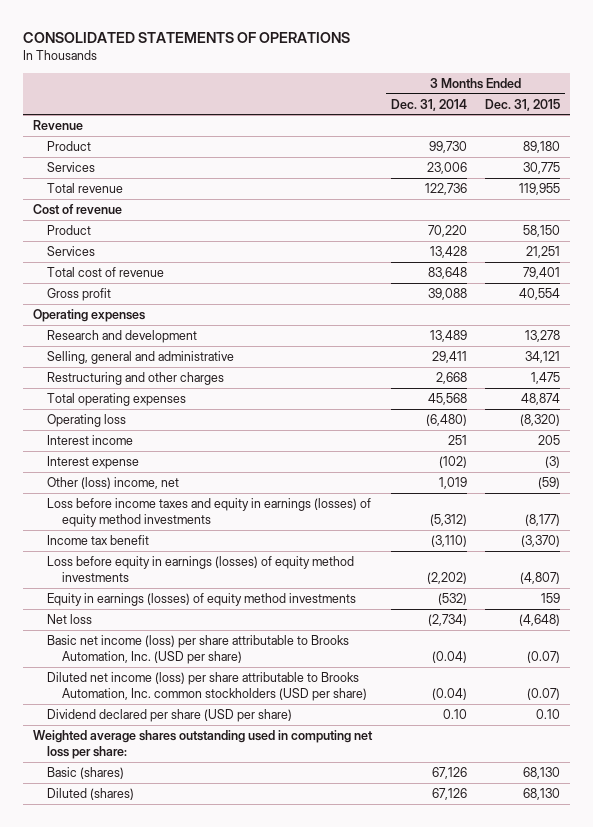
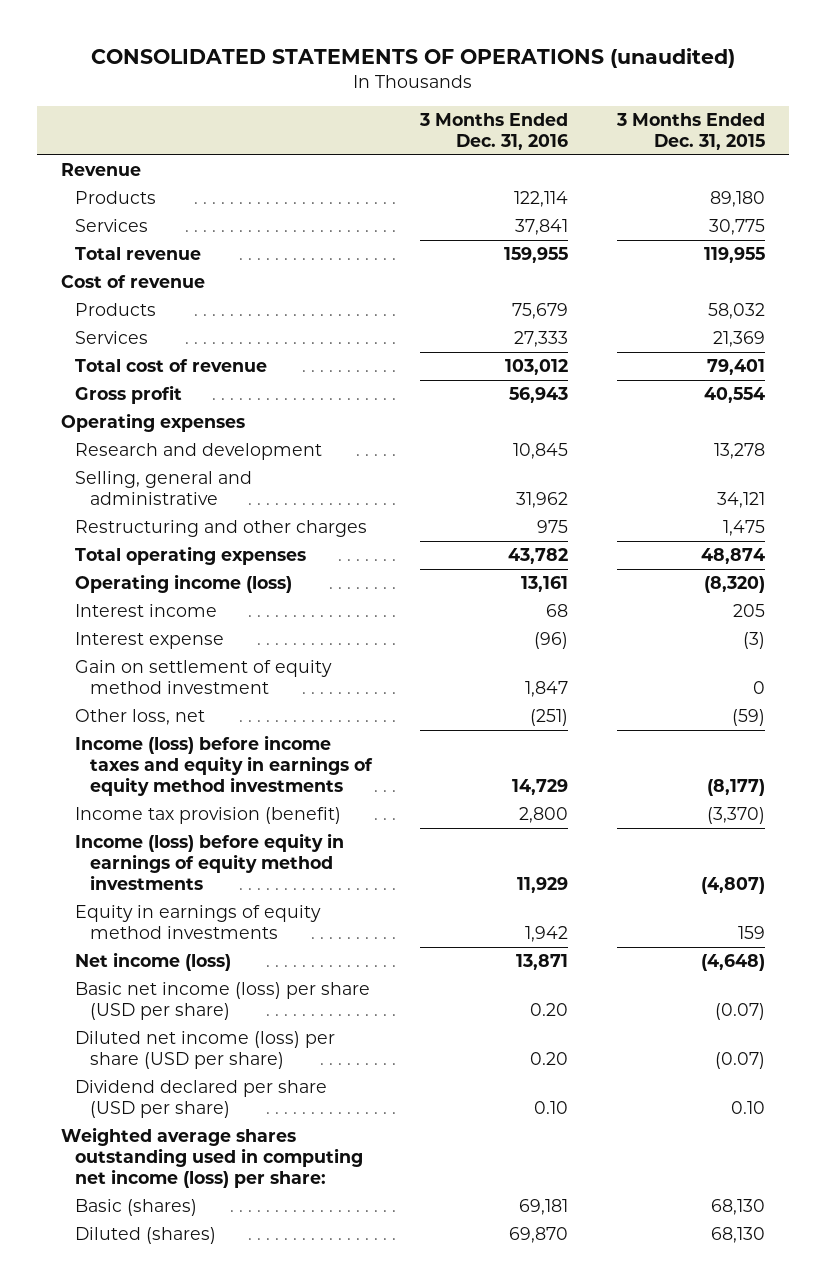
[23,32,351,44] CONSOLIDATED STATEMENTS OF OPERATIONS -> [91,48,736,69] CONSOLIDATED STATEMENTS OF OPERATIONS (unaudited)
[390,98,467,111] Dec. 31, 2014 -> none
none -> [419,113,569,150] 3 Months Ended Dec. 31, 2016
[47,140,92,151] Product -> [75,191,157,205] Products
[47,224,92,235] Product -> [75,303,157,317] Products
[523,224,561,237] 58,150 -> [707,303,765,320] 58,032
[526,245,561,258] 21,251 -> [712,331,765,348] 21,369
[47,413,127,427] Operating loss -> [75,574,293,594] Operating income (loss)
none -> [75,660,333,694] Gain on settlement of equity method investment
[47,476,180,489] Other (loss) income, net -> [75,709,206,726] Other loss, net
[47,497,372,527] Loss before income taxes and equity in earnings (losses) of equity method investments -> [75,735,373,796] Income (loss) before income taxes and equity in earnings of equity method investments
[47,534,150,545] Income tax benefit -> [75,807,342,825] Income tax provision (benefit)
[47,555,355,582] Loss before equity in earnings (losses) of equity method investments -> [75,833,345,890] Income (loss) before equity in earnings of equity method investments
[47,592,357,606] Equity in earnings (losses) of equity method investments -> [75,905,322,939] Equity in earnings of equity method investments
[47,613,93,624] Net loss -> [75,952,232,972] Net income (loss)
[47,634,350,664] Basic net income (loss) per share attributable to Brooks Automation, Inc. (USD per share) -> [75,982,371,1020] Basic net income (loss) per share (USD per share)
[47,671,367,701] Diluted net income (loss) per share attributable to Brooks Automation, Inc. common stockholders (USD per share) -> [75,1031,336,1069] Diluted net income (loss) per share (USD per share)
[32,729,373,759] Weighted average shares outstanding used in computing net loss per share: -> [61,1127,364,1188] Weighted average shares outstanding used in computing net income (loss) per share:

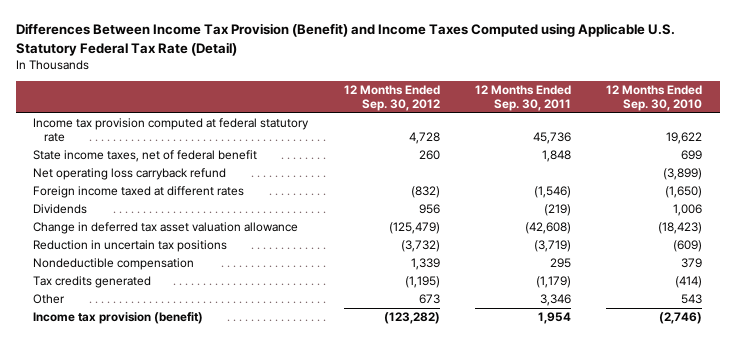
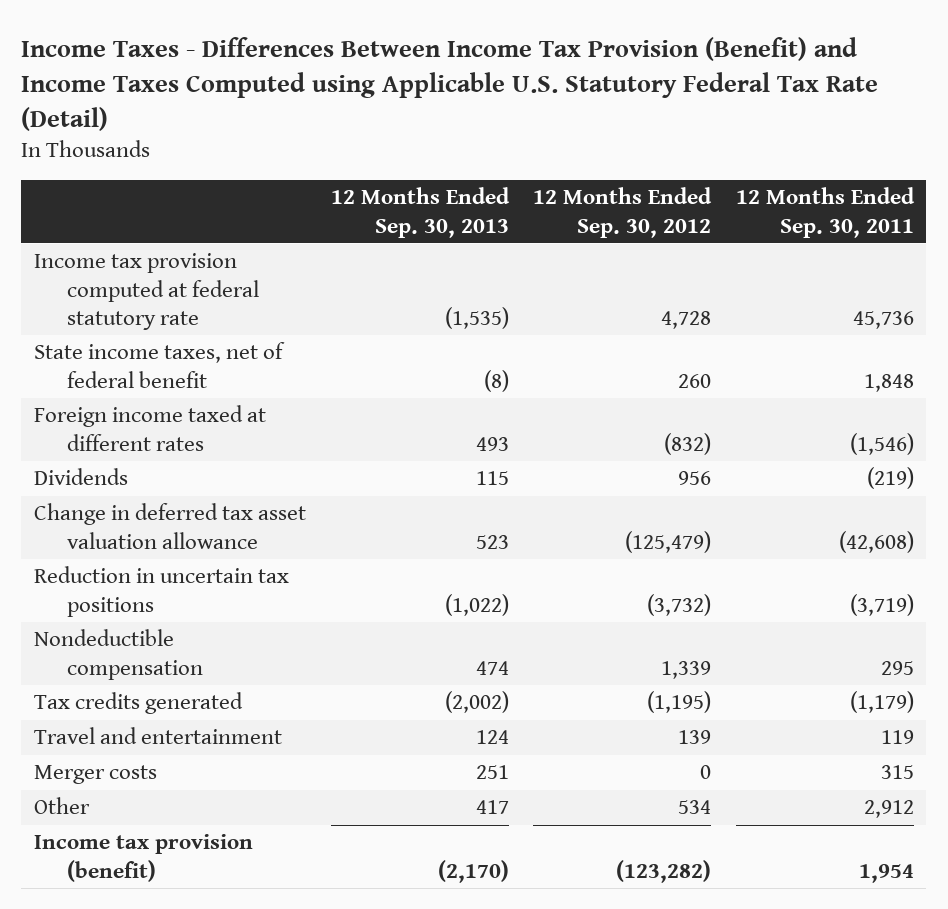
[15,23,675,56] Differences Between Income Tax Provision (Benefit) and Income Taxes Computed using Applicable U.S. Statutory Federal Tax Rate (Detail) -> [21,36,879,131] Income Taxes - Differences Between Income Tax Provision (Benefit) and Income Taxes Computed using Applicable U.S. Statutory Federal Tax Rate (Detail)
[606,84,703,111] 12 Months Ended Sep. 30, 2010 -> none
none -> [330,187,510,238] 12 Months Ended Sep. 30, 2013
[33,168,227,181] Net operating loss carryback refund -> none
none -> [33,727,282,745] Travel and entertainment
none -> [33,765,157,785] Merger costs
[418,294,440,305] 673 -> [678,800,712,815] 534
[540,294,572,307] 3,346 -> [864,800,915,819] 2,912

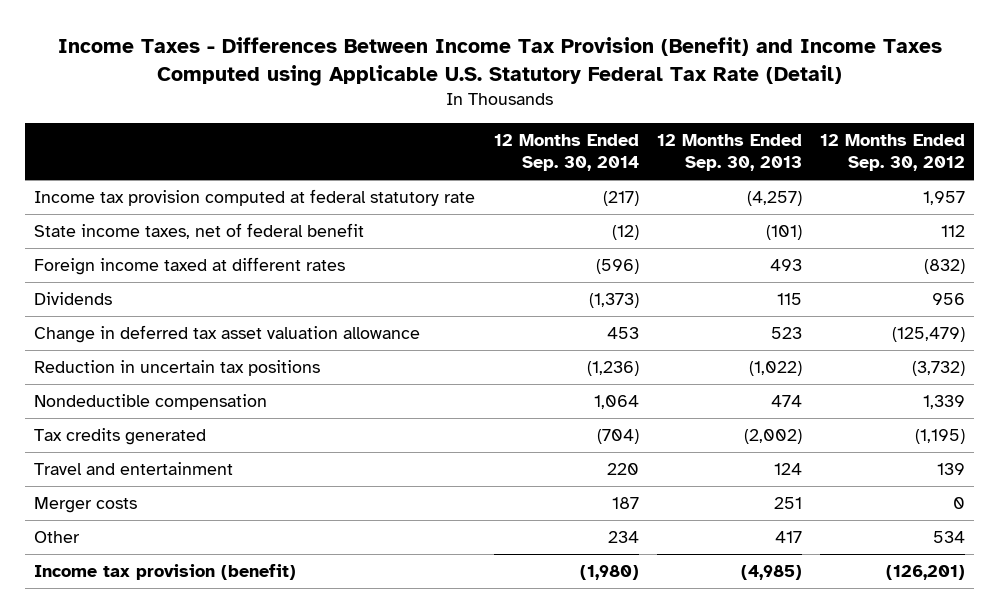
[736,187,916,238] 12 Months Ended Sep. 30, 2011 -> none
none -> [493,134,639,172] 12 Months Ended Sep. 30, 2014
[444,306,509,329] (1,535) -> [747,190,803,206] (4,257)
[661,310,712,329] 4,728 -> [923,190,966,205] 1,957
[483,369,509,392] (8) -> [766,224,803,240] (101)
[678,373,712,388] 260 -> [941,224,966,237] 112
[437,859,509,883] (2,170) -> [741,564,803,580] (4,985)
[616,859,712,883] (123,282) -> [886,564,966,580] (126,201)

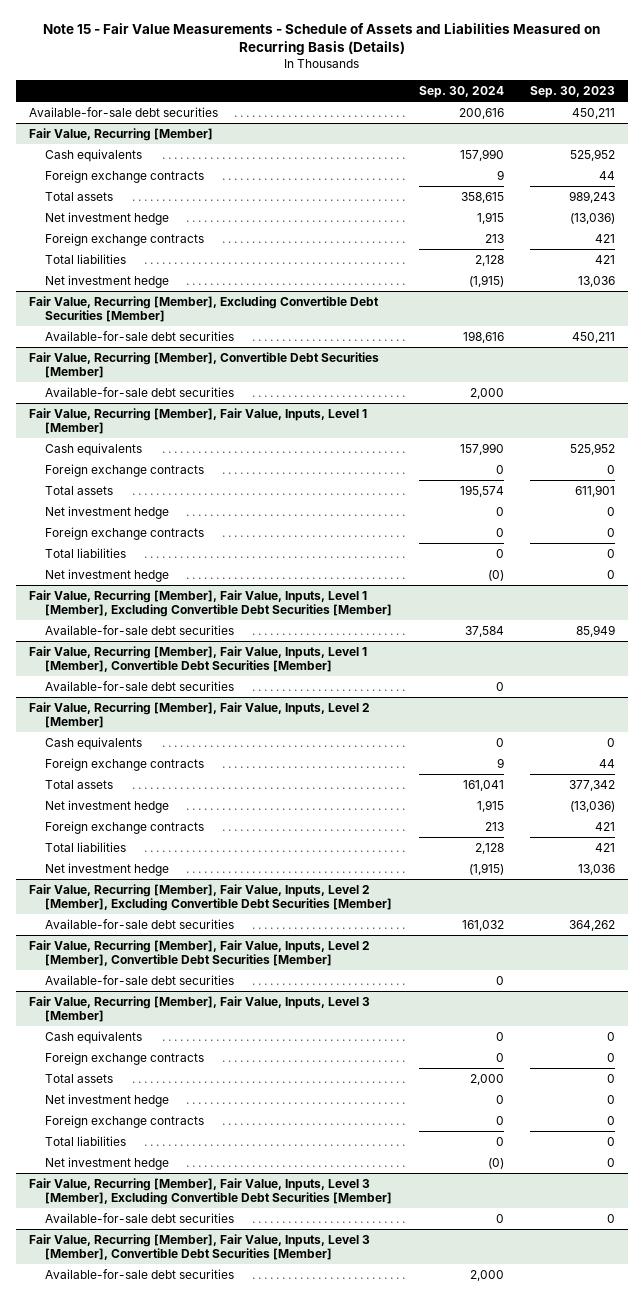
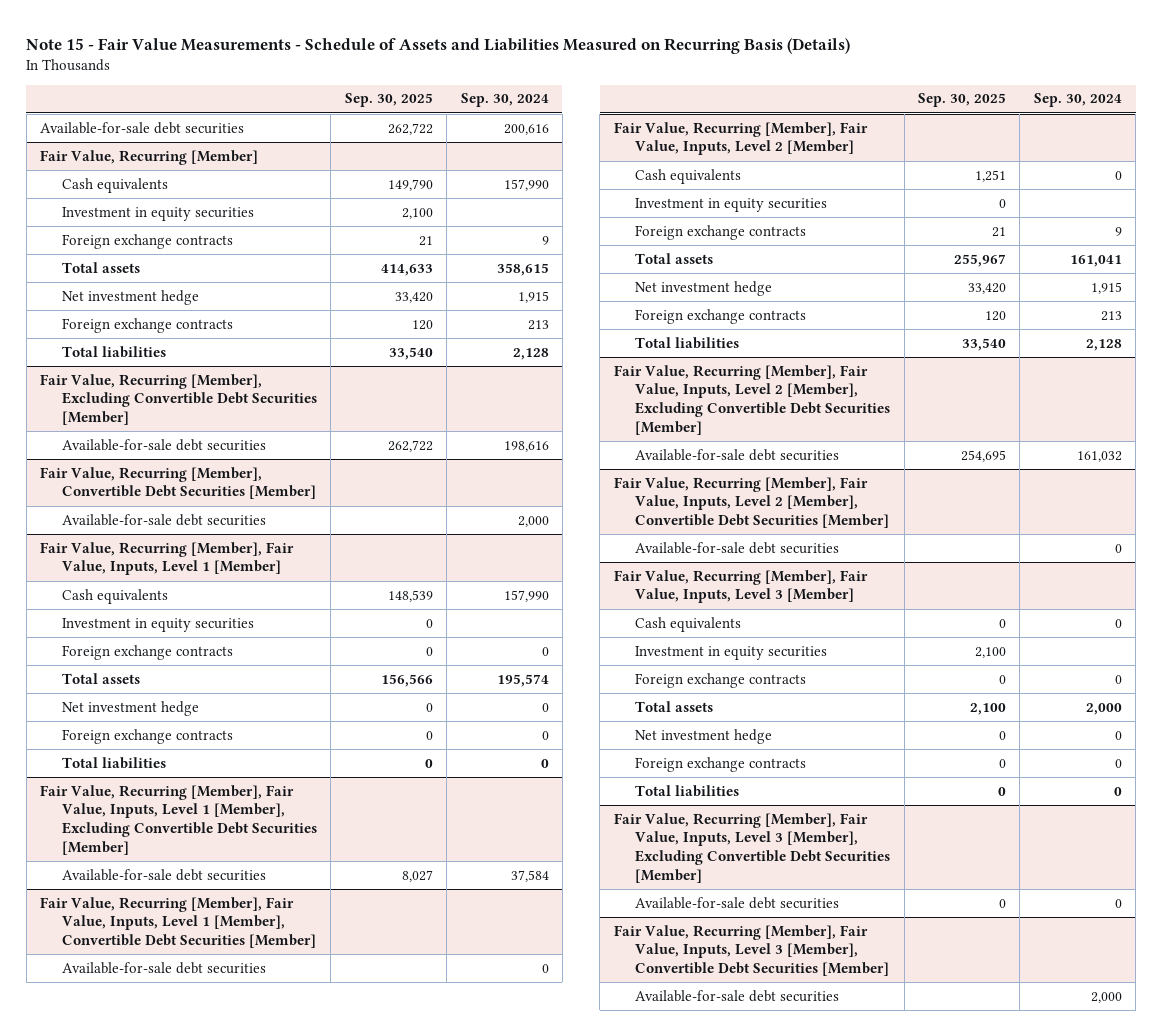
[529,85,615,98] Sep. 30, 2023 -> none
none -> [344,93,433,108] Sep. 30, 2025
none -> [61,206,254,221] Investment in equity securities
[45,274,170,288] Net investment hedge -> none
none -> [61,617,254,632] Investment in equity securities
[45,568,170,582] Net investment hedge -> none
none -> [635,197,828,212] Investment in equity securities
[45,862,170,876] Net investment hedge -> none
none -> [635,645,828,660] Investment in equity securities
[45,1156,170,1170] Net investment hedge -> none

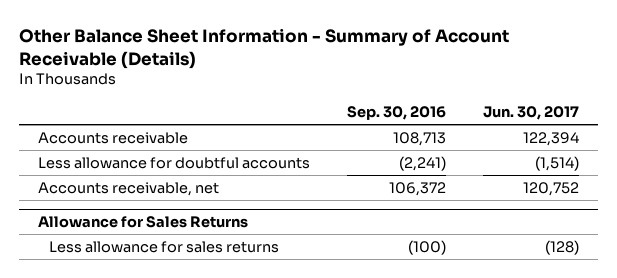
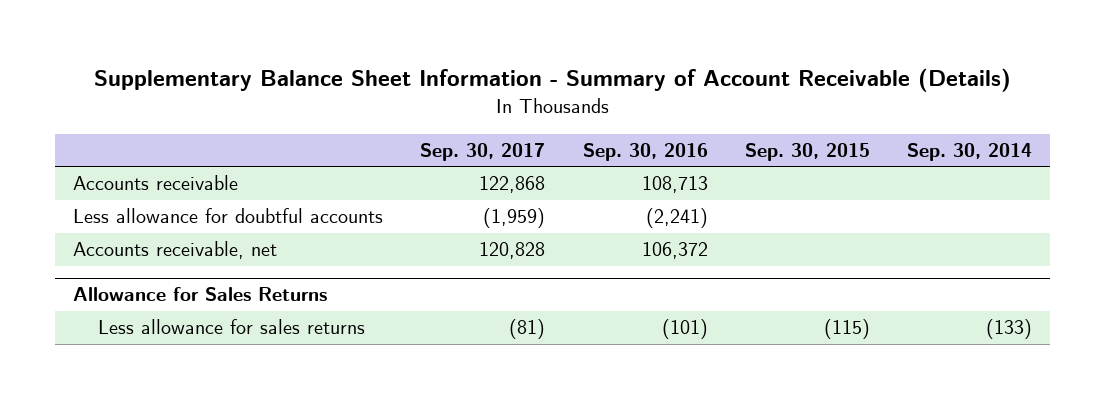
[18,27,509,69] Other Balance Sheet Information - Summary of Account Receivable (Details) -> [93,68,1011,93] Supplementary Balance Sheet Information - Summary of Account Receivable (Details)
[483,106,580,121] Jun. 30, 2017 -> none
none -> [420,142,546,161] Sep. 30, 2017
none -> [744,142,870,161] Sep. 30, 2015
none -> [906,142,1032,161] Sep. 30, 2014
[407,239,446,255] (100) -> [661,319,708,340] (101)

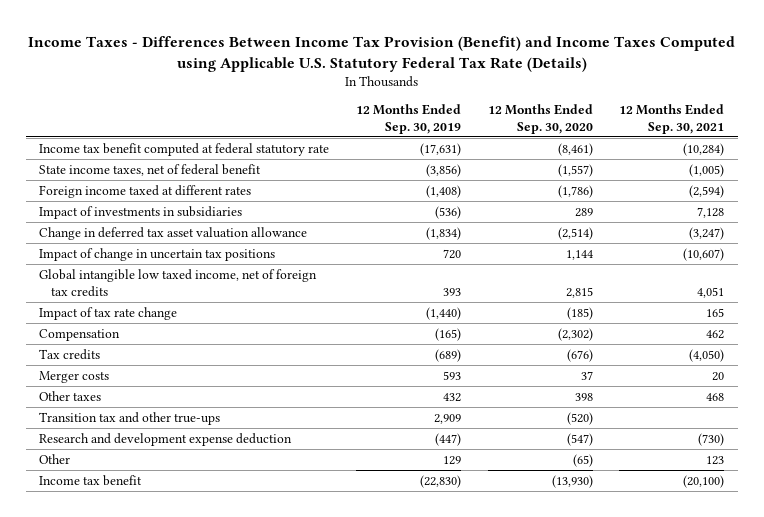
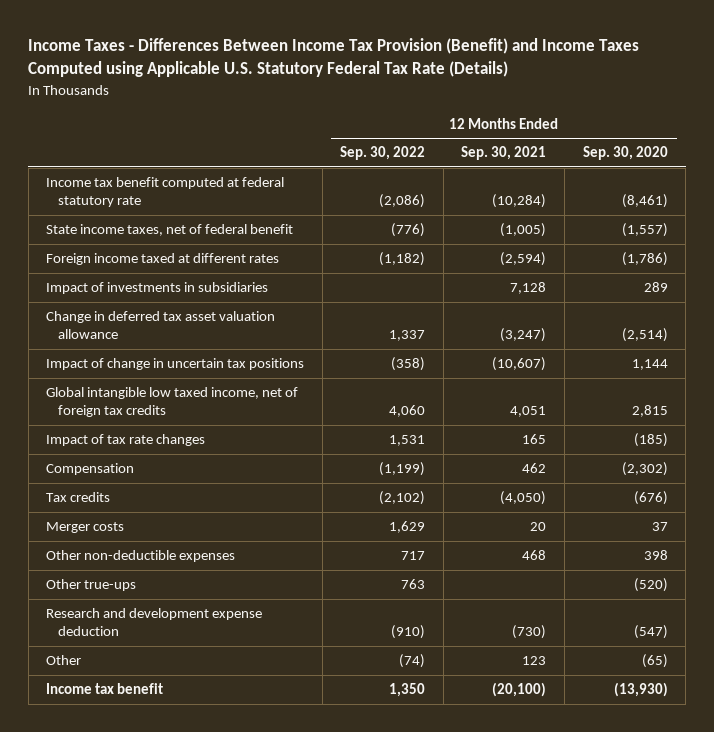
[355,104,461,134] 12 Months Ended Sep. 30, 2019 -> none
none -> [340,146,426,161] Sep. 30, 2022
[39,306,178,320] Impact of tax rate change -> [46,434,206,447] Impact of tax rate changes
[39,390,102,401] Other taxes -> [46,550,236,563] Other non-deductible expenses
[39,411,221,425] Transition tax and other true-ups -> [46,579,137,592] Other true-ups

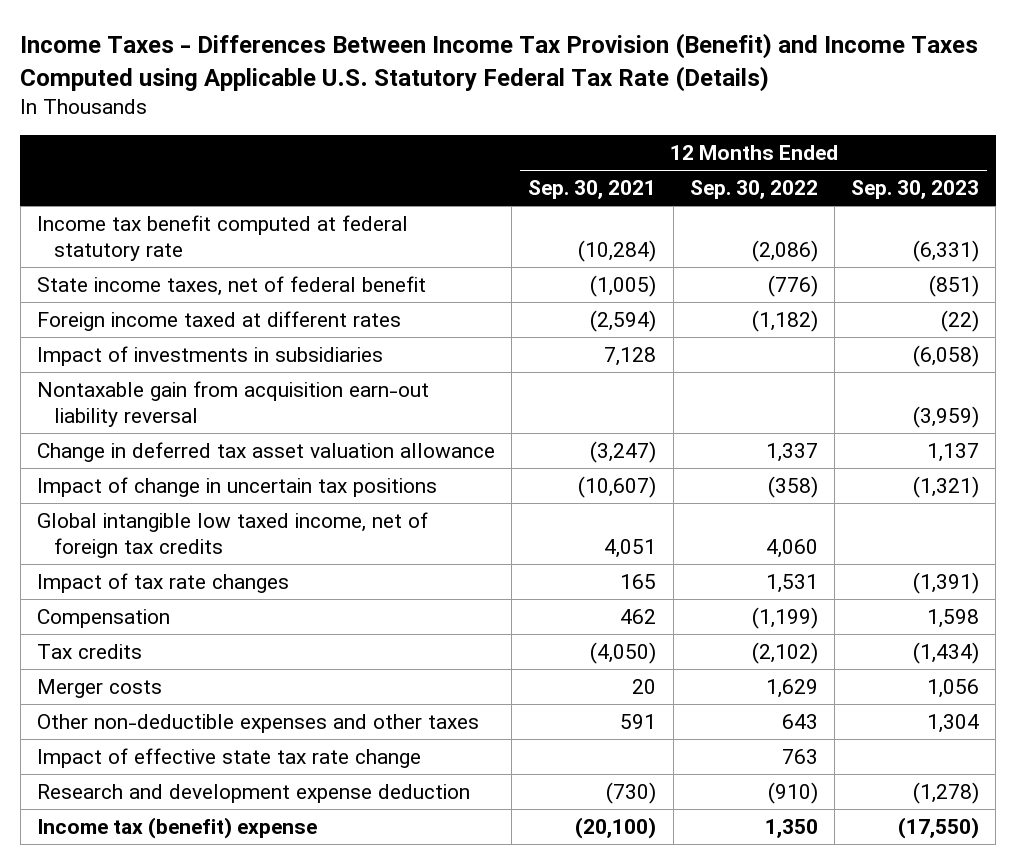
[582,146,668,161] Sep. 30, 2020 -> none
none -> [851,180,980,200] Sep. 30, 2023
none -> [37,380,430,428] Nontaxable gain from acquisition earn-out liability reversal
[46,550,236,563] Other non-deductible expenses -> [37,713,480,733] Other non-deductible expenses and other taxes
[401,551,426,561] 717 -> [781,713,818,729] 643
[522,550,547,561] 468 -> [620,713,657,729] 591
[46,579,137,592] Other true-ups -> [37,747,422,768] Impact of effective state tax rate change
[46,655,82,666] Other -> none
[46,683,164,695] Income tax benefit -> [37,816,318,839] Income tax (benefit) expense

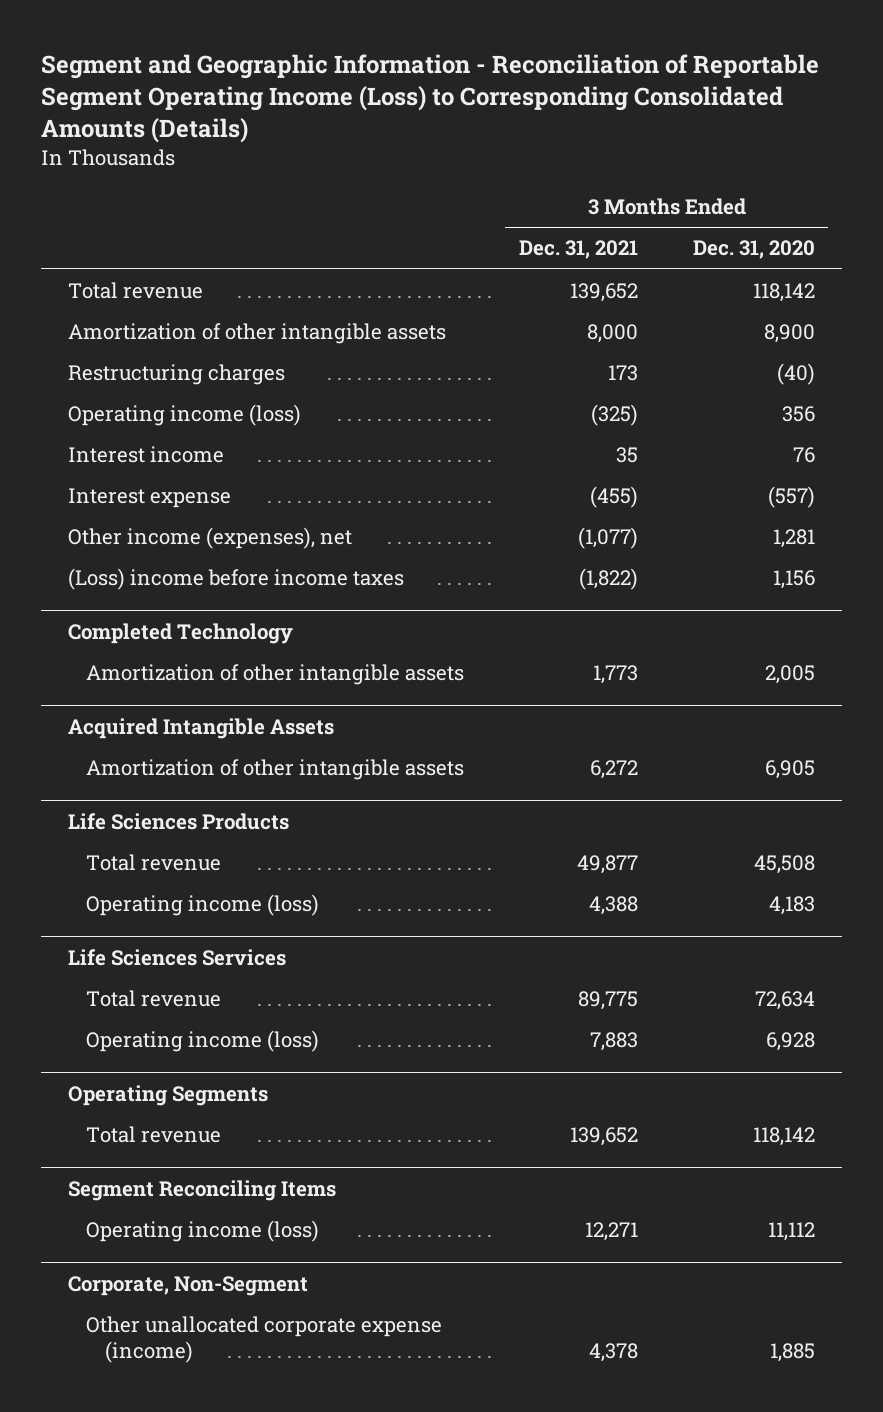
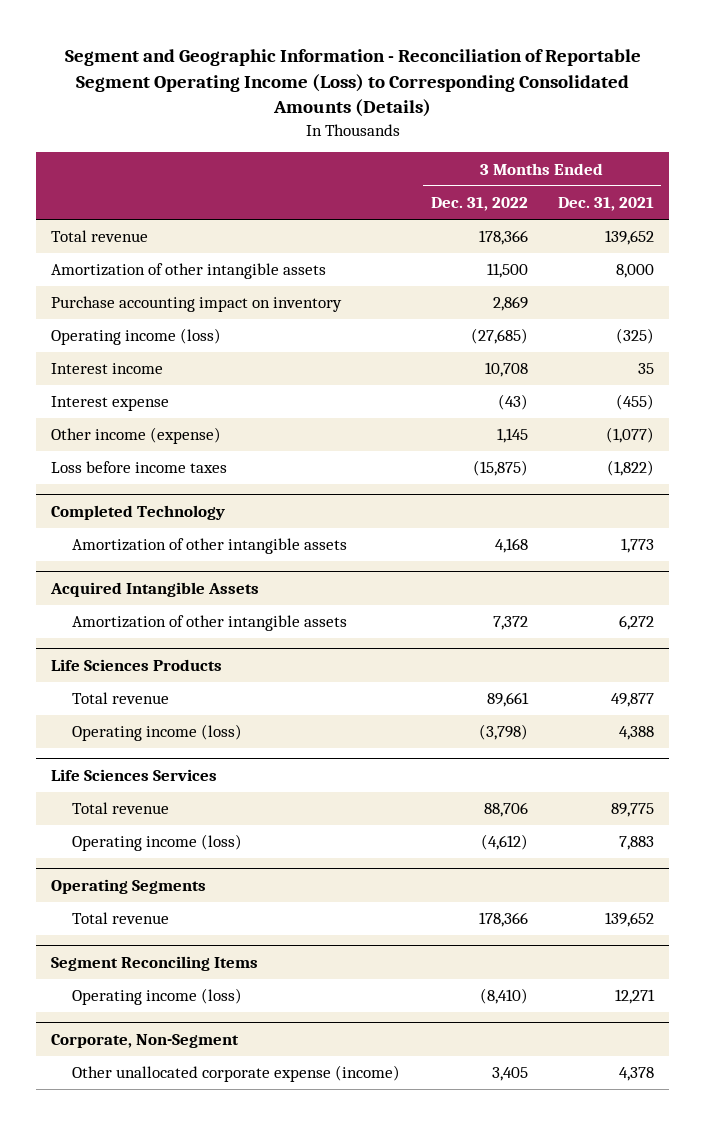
[692,240,815,260] Dec. 31, 2020 -> none
none -> [430,197,528,212] Dec. 31, 2022
[68,364,286,386] Restructuring charges -> none
none -> [51,296,343,313] Purchase accounting impact on inventory
[68,527,353,550] Other income (expenses), net -> [51,427,222,445] Other income (expense)
[68,568,405,591] (Loss) income before income taxes -> [51,461,228,474] Loss before income taxes

